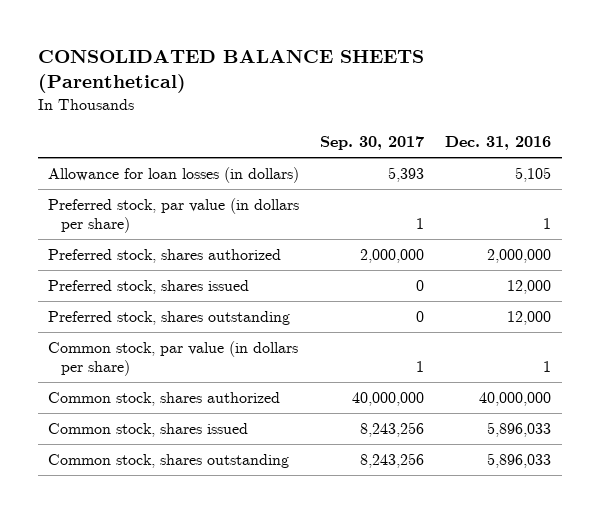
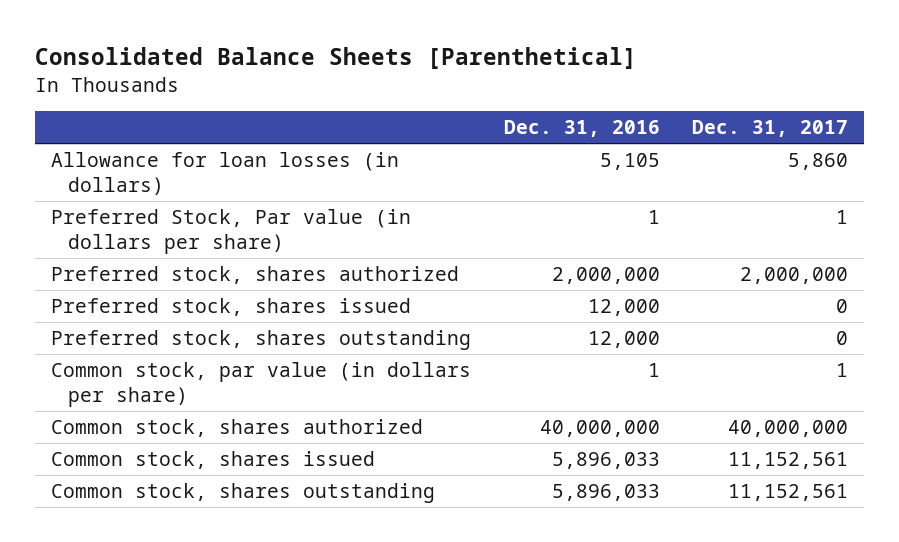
[37,49,424,94] CONSOLIDATED BALANCE SHEETS (Parenthetical) -> [35,47,638,70] Consolidated Balance Sheets [Parenthetical]
[320,136,425,151] Sep. 30, 2017 -> none
none -> [691,120,848,138] Dec. 31, 2017
[48,198,300,233] Preferred stock, par value (in dollars per share) -> [51,209,412,255] Preferred Stock, Par value (in dollars per share)

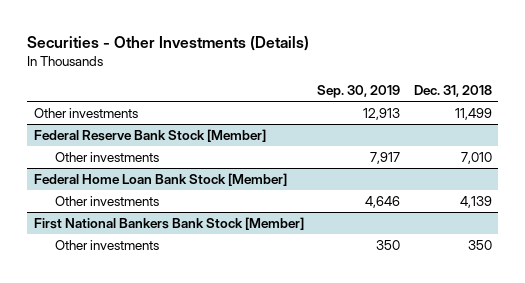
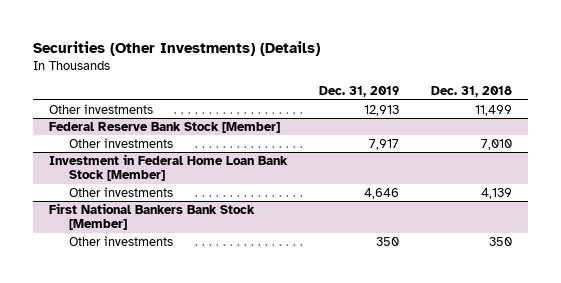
[26,35,309,51] Securities - Other Investments (Details) -> [33,40,321,56] Securities (Other Investments) (Details)
[317,85,401,99] Sep. 30, 2019 -> none
none -> [319,86,400,98] Dec. 31, 2019
[33,172,287,186] Federal Home Loan Bank Stock [Member] -> [49,153,289,182] Investment in Federal Home Loan Bank Stock [Member]

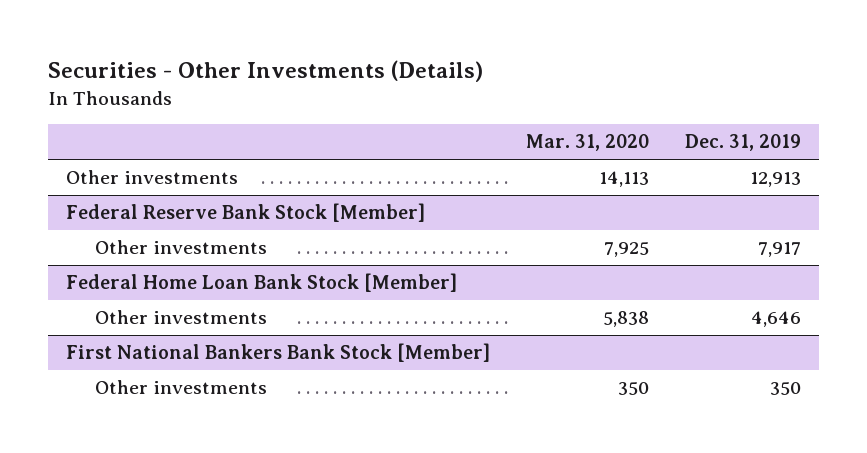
[33,40,321,56] Securities (Other Investments) (Details) -> [48,60,484,83] Securities - Other Investments (Details)
[431,86,513,98] Dec. 31, 2018 -> none
none -> [526,134,650,152] Mar. 31, 2020
[49,153,289,182] Investment in Federal Home Loan Bank Stock [Member] -> [66,273,458,293] Federal Home Loan Bank Stock [Member]

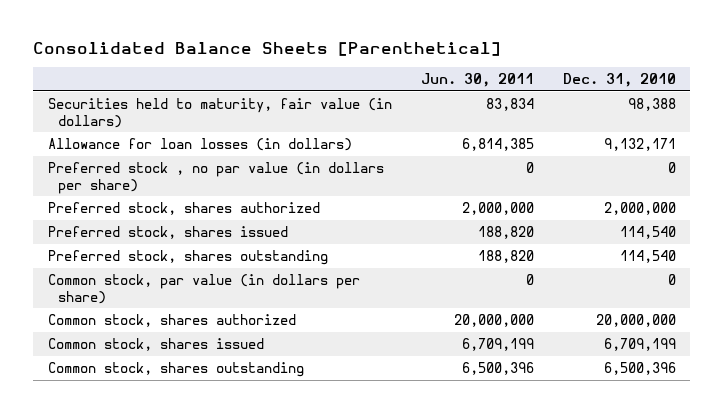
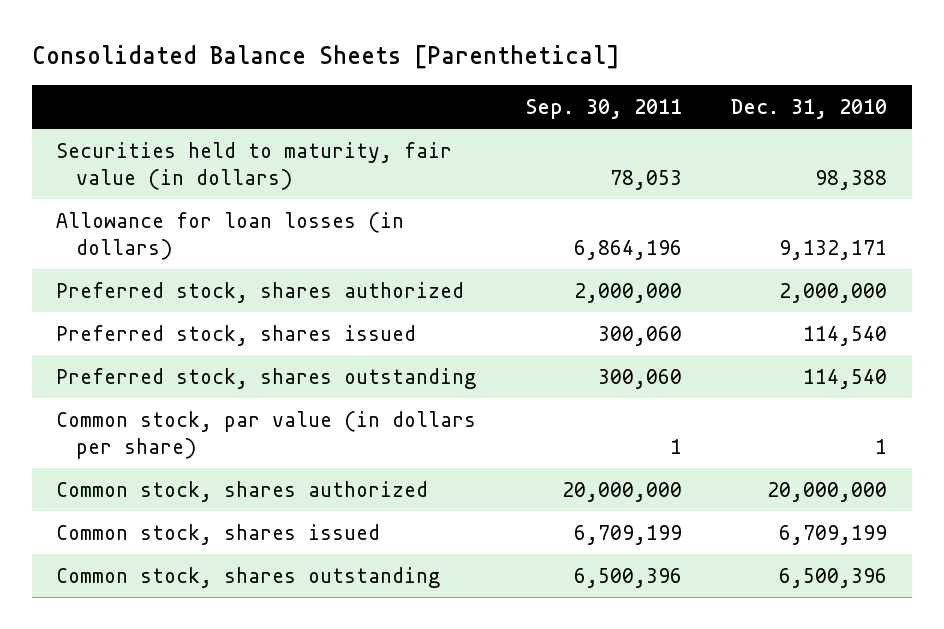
[420,73,534,88] Jun. 30, 2011 -> none
none -> [525,99,682,120] Sep. 30, 2011
[47,161,384,194] Preferred stock , no par value (in dollars per share) -> none
[667,273,676,285] 0 -> [875,438,888,454] 1

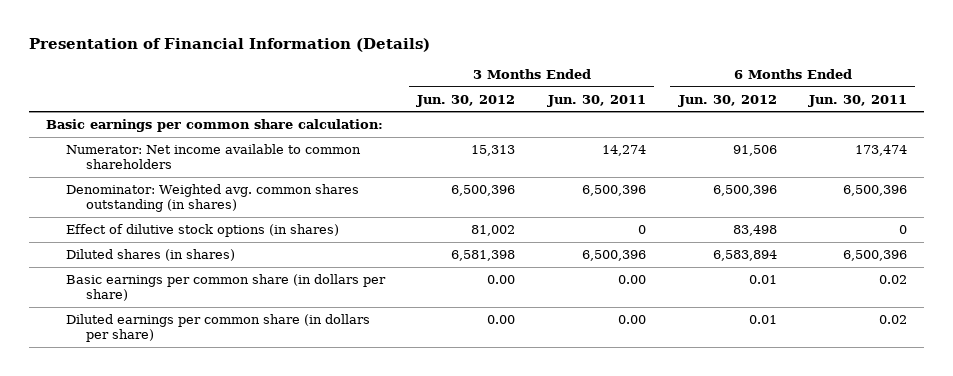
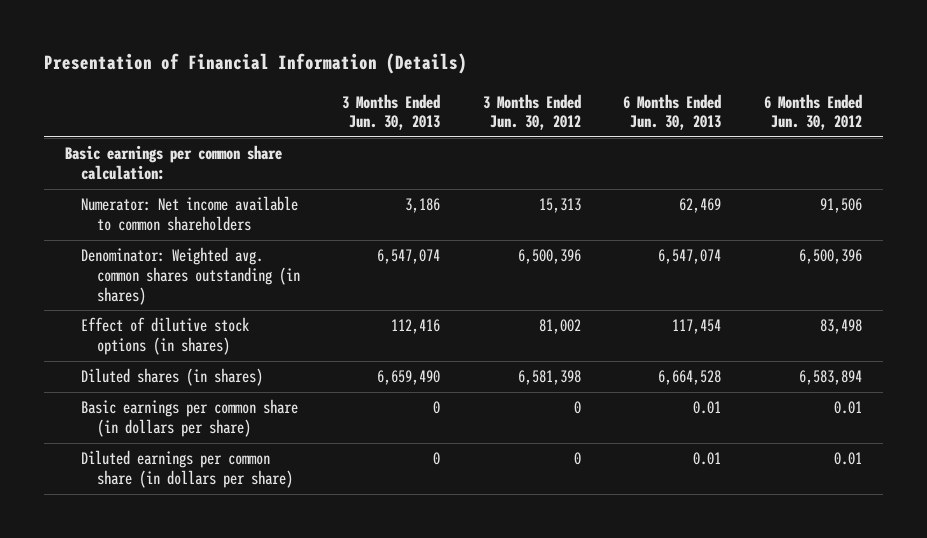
[546,94,646,107] Jun. 30, 2011 -> none
[808,94,908,107] Jun. 30, 2011 -> none
none -> [342,93,441,131] 3 Months Ended Jun. 30, 2013
none -> [623,93,722,131] 6 Months Ended Jun. 30, 2013
[487,274,516,284] 0.00 -> [573,401,581,415] 0
[487,314,516,324] 0.00 -> [573,452,581,466] 0

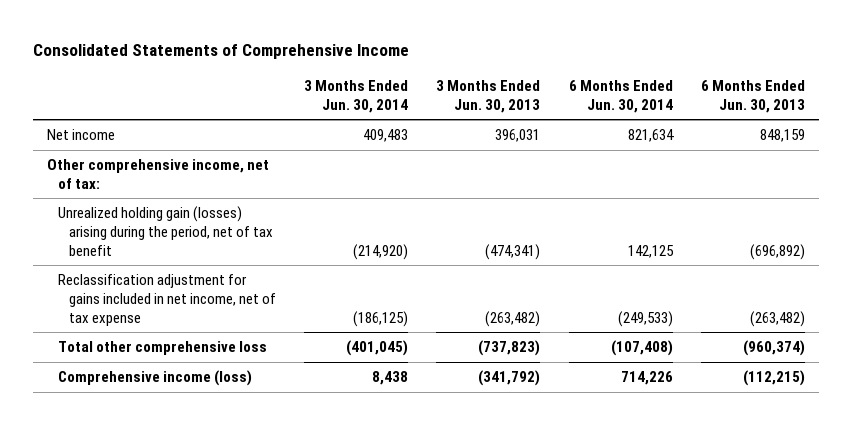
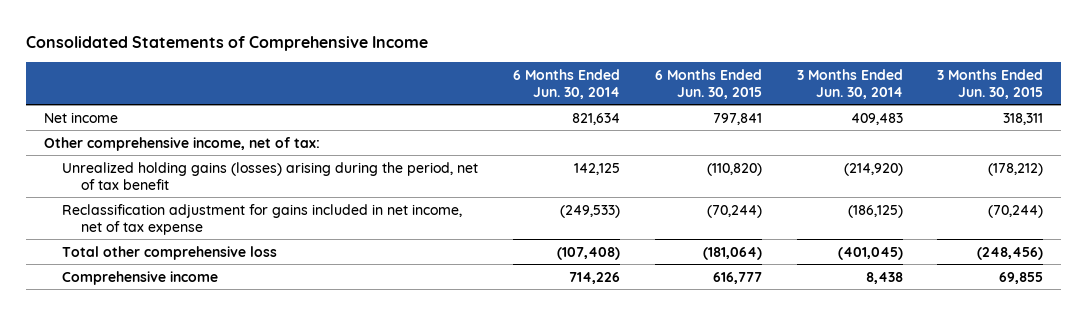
[436,79,541,113] 3 Months Ended Jun. 30, 2013 -> none
[701,79,806,113] 6 Months Ended Jun. 30, 2013 -> none
none -> [654,68,762,99] 6 Months Ended Jun. 30, 2015
none -> [937,68,1044,99] 3 Months Ended Jun. 30, 2015
[57,206,273,256] Unrealized holding gain (losses) arising during the period, net of tax benefit -> [62,161,479,190] Unrealized holding gains (losses) arising during the period, net of tax benefit
[57,370,252,387] Comprehensive income (loss) -> [62,270,219,285] Comprehensive income

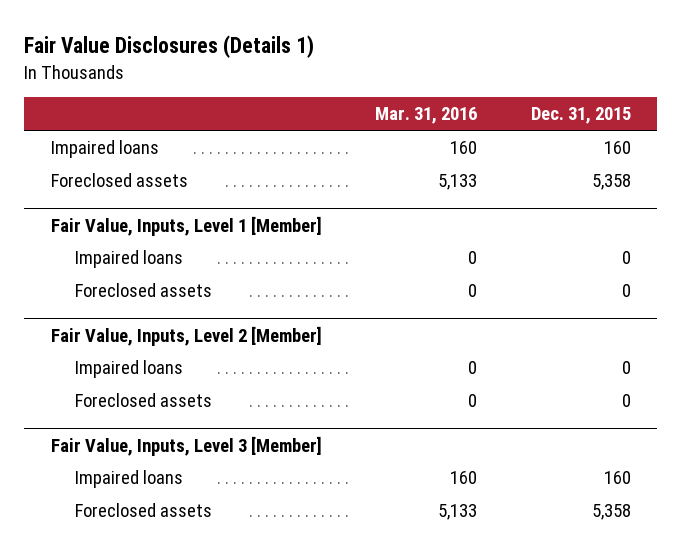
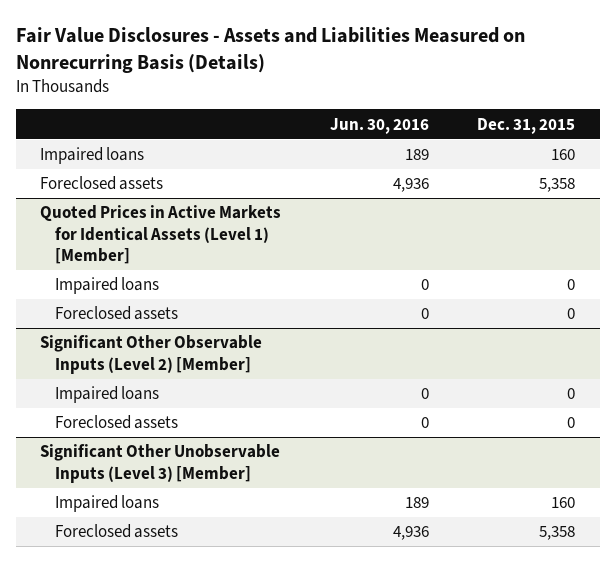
[24,35,315,59] Fair Value Disclosures (Details 1) -> [15,27,525,73] Fair Value Disclosures - Assets and Liabilities Measured on Nonrecurring Basis (Details)
[375,107,478,125] Mar. 31, 2016 -> none
none -> [329,117,429,134] Jun. 30, 2016
[51,215,323,236] Fair Value, Inputs, Level 1 [Member] -> [39,205,281,264] Quoted Prices in Active Markets for Identical Assets (Level 1) [Member]
[51,325,323,346] Fair Value, Inputs, Level 2 [Member] -> [39,335,262,374] Significant Other Observable Inputs (Level 2) [Member]
[51,435,323,456] Fair Value, Inputs, Level 3 [Member] -> [39,444,280,483] Significant Other Unobservable Inputs (Level 3) [Member]

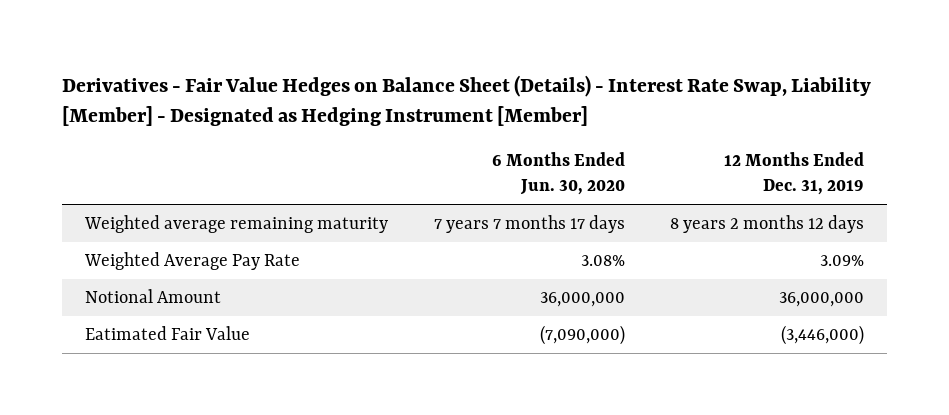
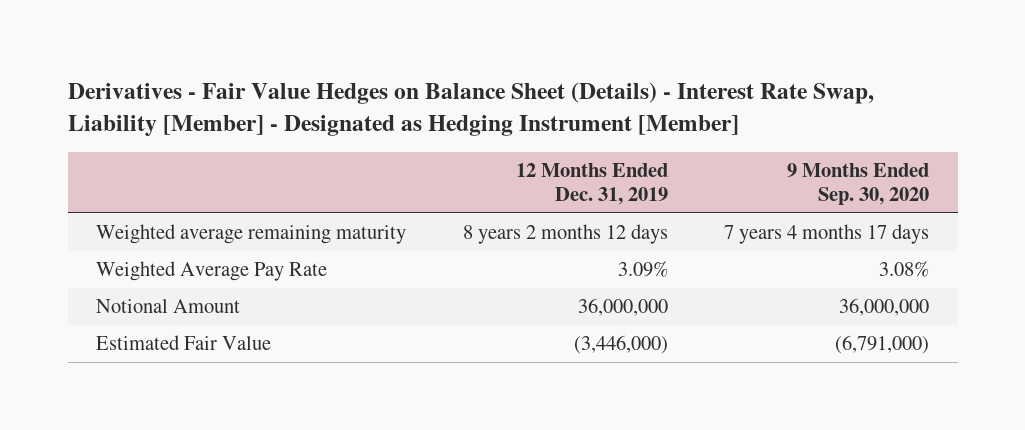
[491,151,625,196] 6 Months Ended Jun. 30, 2020 -> none
none -> [787,162,930,206] 9 Months Ended Sep. 30, 2020
[84,326,250,341] Eatimated Fair Value -> [95,335,271,351] Estimated Fair Value

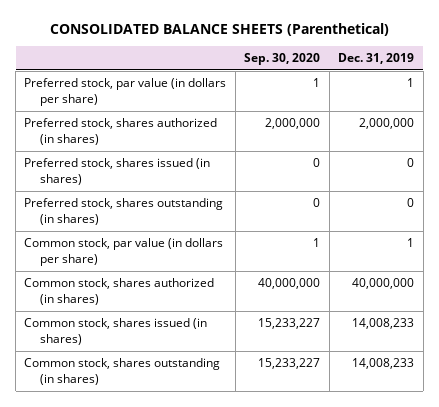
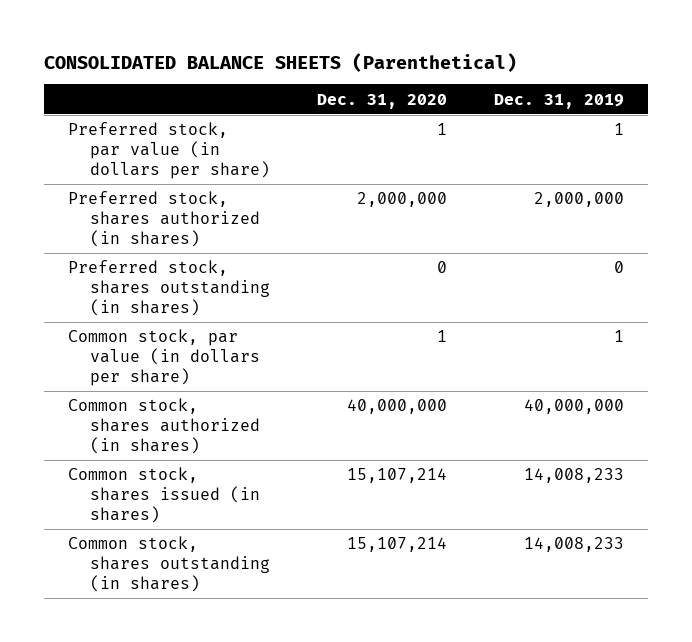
[244,52,321,65] Sep. 30, 2020 -> none
none -> [316,93,447,109] Dec. 31, 2020
[24,158,211,185] Preferred stock, shares issued (in shares) -> none

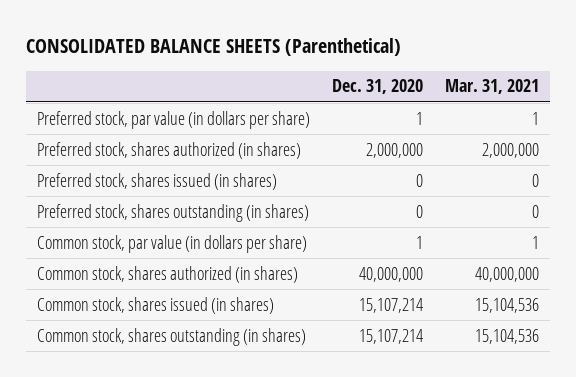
[494,93,625,109] Dec. 31, 2019 -> none
none -> [444,79,539,95] Mar. 31, 2021
none -> [37,172,278,190] Preferred stock, shares issued (in shares)

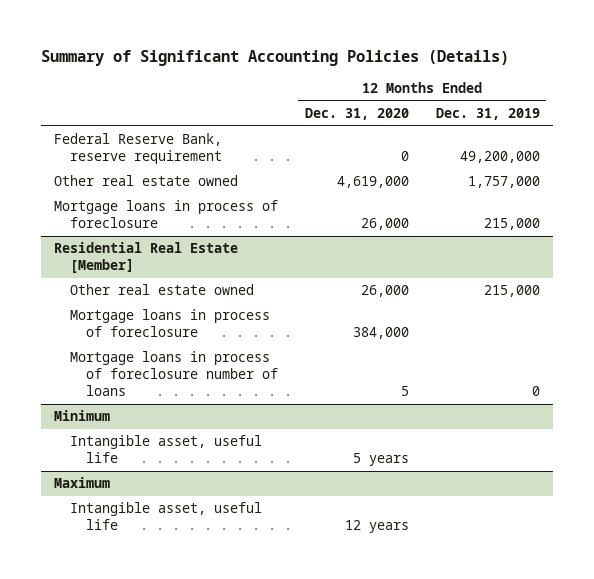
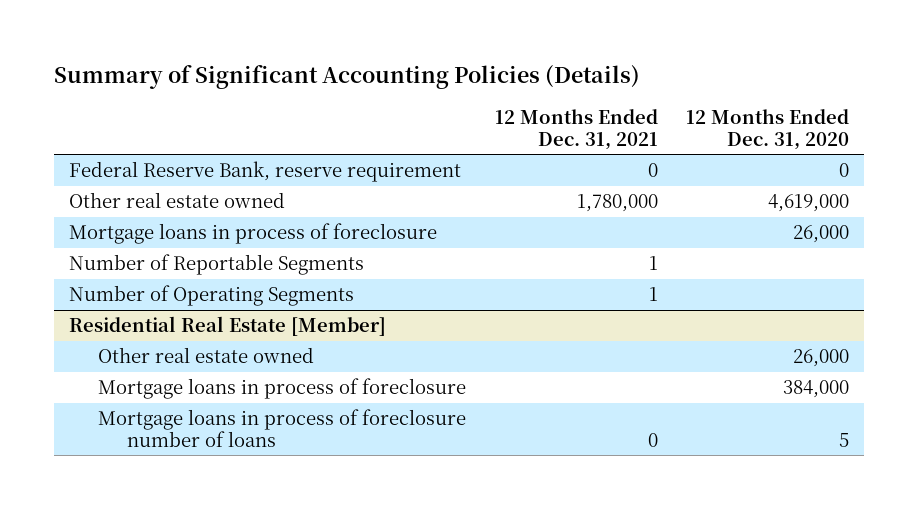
[435,108,540,121] Dec. 31, 2019 -> none
none -> [494,109,658,150] 12 Months Ended Dec. 31, 2021
none -> [68,254,364,276] Number of Reportable Segments
none -> [68,285,354,307] Number of Operating Segments
[54,410,111,422] Minimum -> none
[70,435,263,464] Intangible asset, useful life -> none
[54,477,111,489] Maximum -> none
[70,502,263,531] Intangible asset, useful life -> none

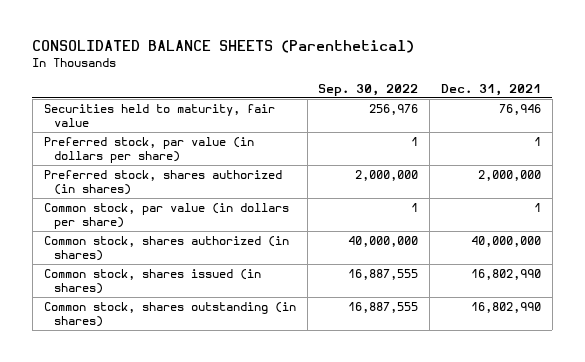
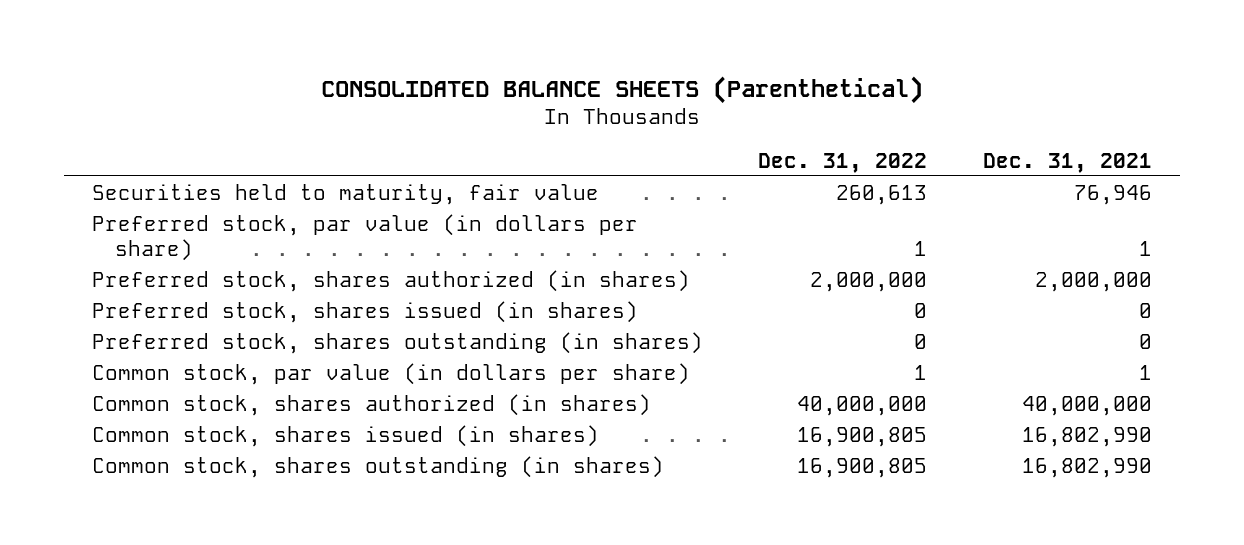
[318,83,419,96] Sep. 30, 2022 -> none
none -> [758,152,928,173] Dec. 31, 2022
none -> [92,300,639,323] Preferred stock, shares issued (in shares)
none -> [92,331,704,354] Preferred stock, shares outstanding (in shares)

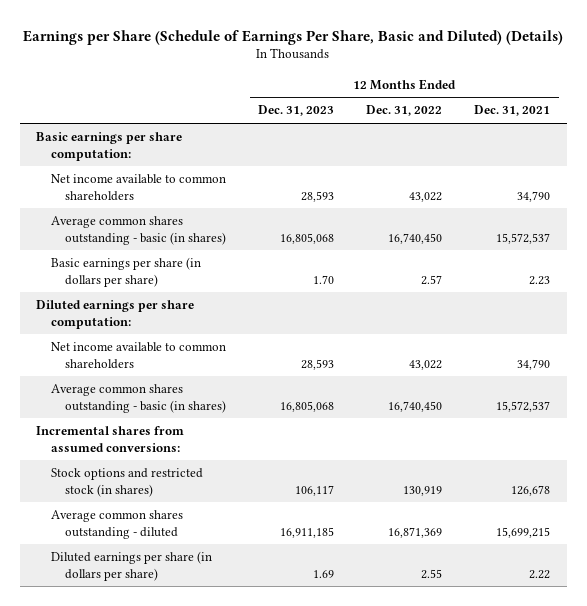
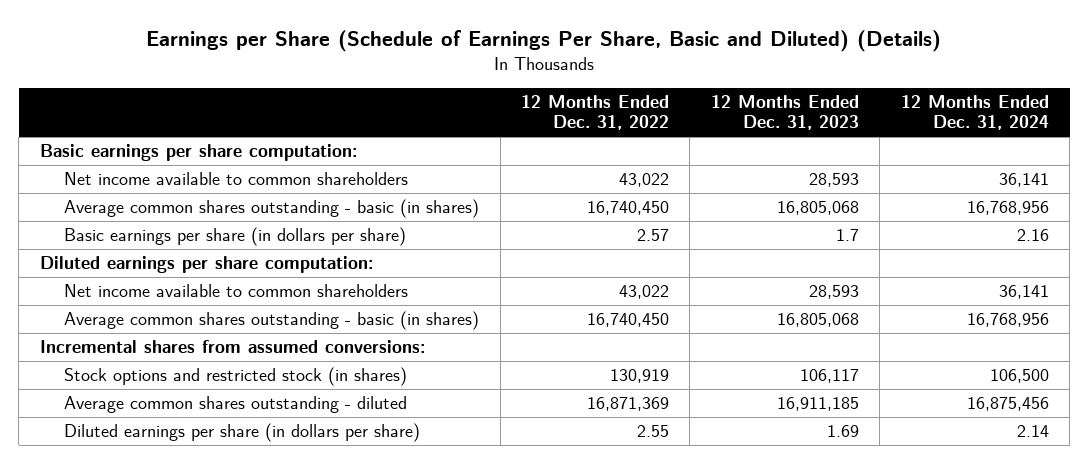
[474,105,551,117] Dec. 31, 2021 -> none
none -> [900,95,1049,131] 12 Months Ended Dec. 31, 2024
[313,274,335,284] 1.70 -> [835,229,859,242] 1.7

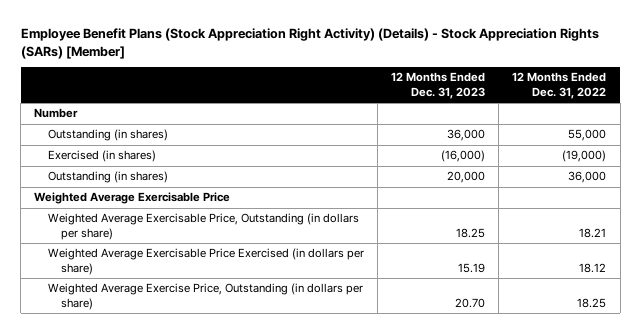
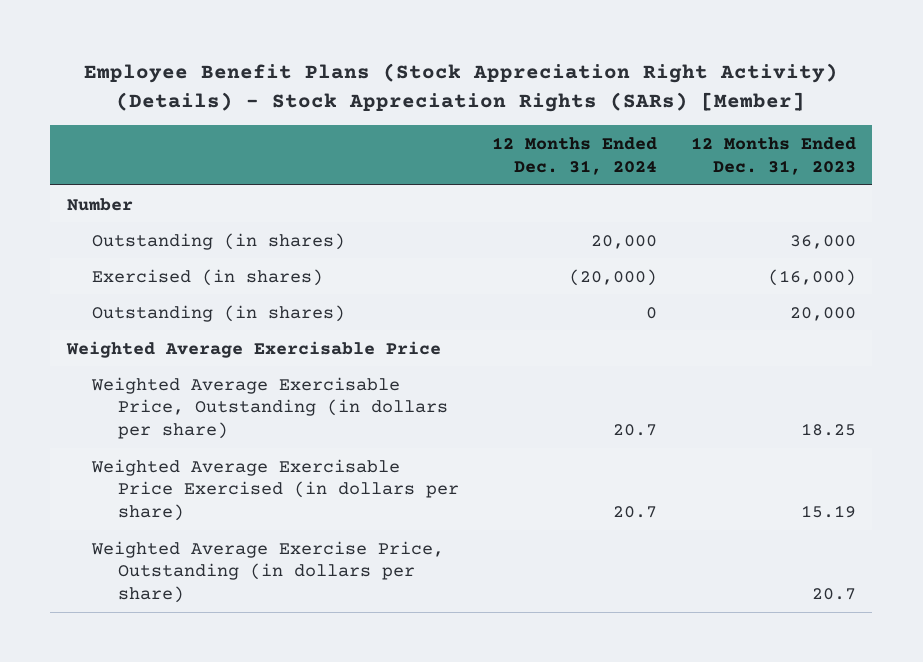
[512,72,607,99] 12 Months Ended Dec. 31, 2022 -> none
none -> [492,136,658,175] 12 Months Ended Dec. 31, 2024
[455,297,486,308] 20.70 -> [811,588,856,601] 20.7

